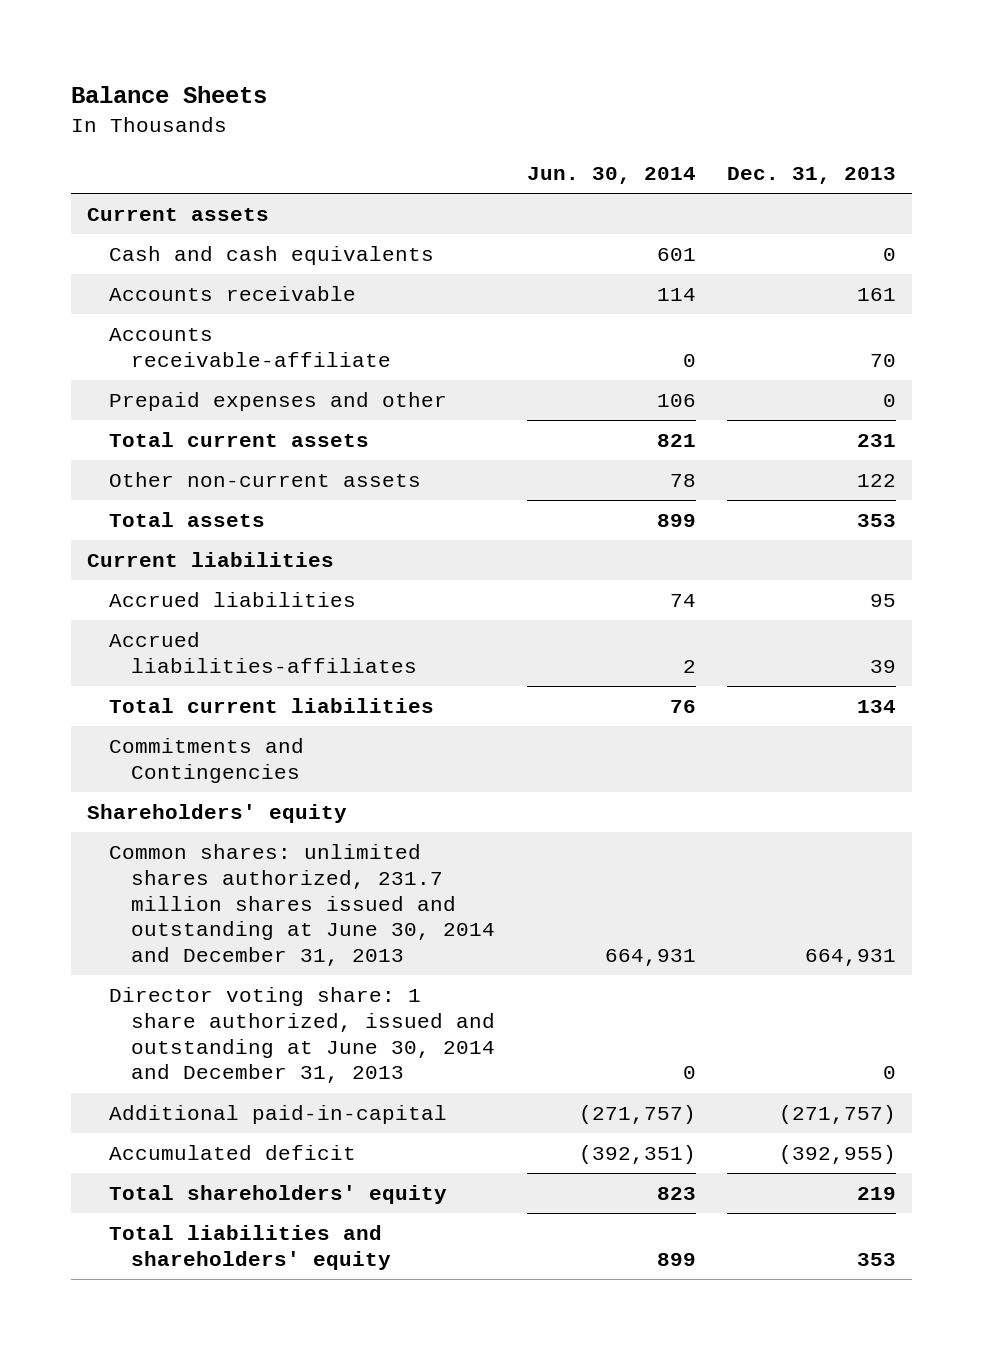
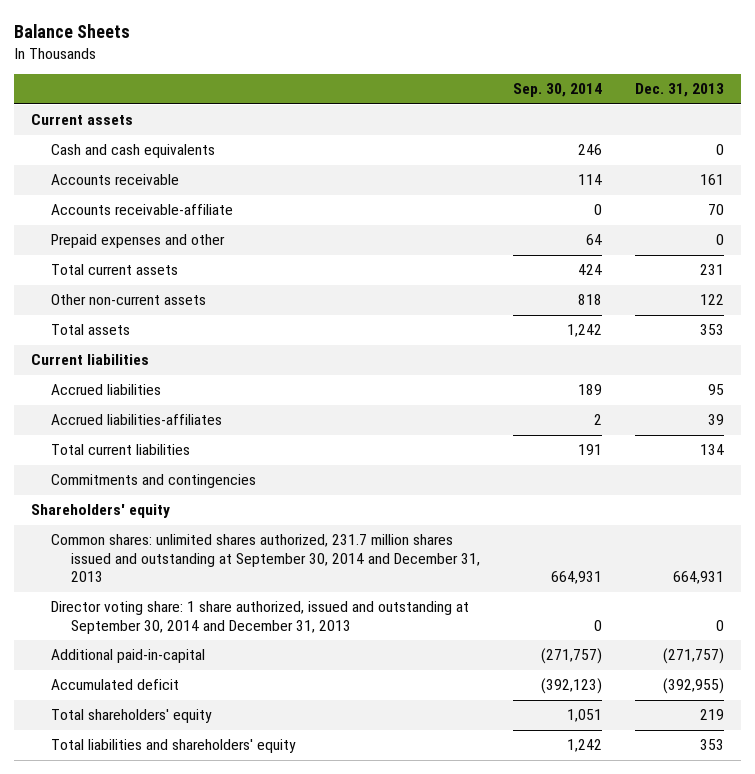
[526,166,696,184] Jun. 30, 2014 -> none
none -> [512,83,602,98] Sep. 30, 2014
[108,738,304,783] Commitments and Contingencies -> [50,474,256,489] Commitments and contingencies
[108,844,495,967] Common shares: unlimited shares authorized, 231.7 million shares issued and outstanding at June 30, 2014 and December 31, 2013 -> [50,534,480,583] Common shares: unlimited shares authorized, 231.7 million shares issued and outstanding at September 30, 2014 and December 31, 2013
[108,987,495,1084] Director voting share: 1 share authorized, issued and outstanding at June 30, 2014 and December 31, 2013 -> [50,601,469,634] Director voting share: 1 share authorized, issued and outstanding at September 30, 2014 and December 31, 2013

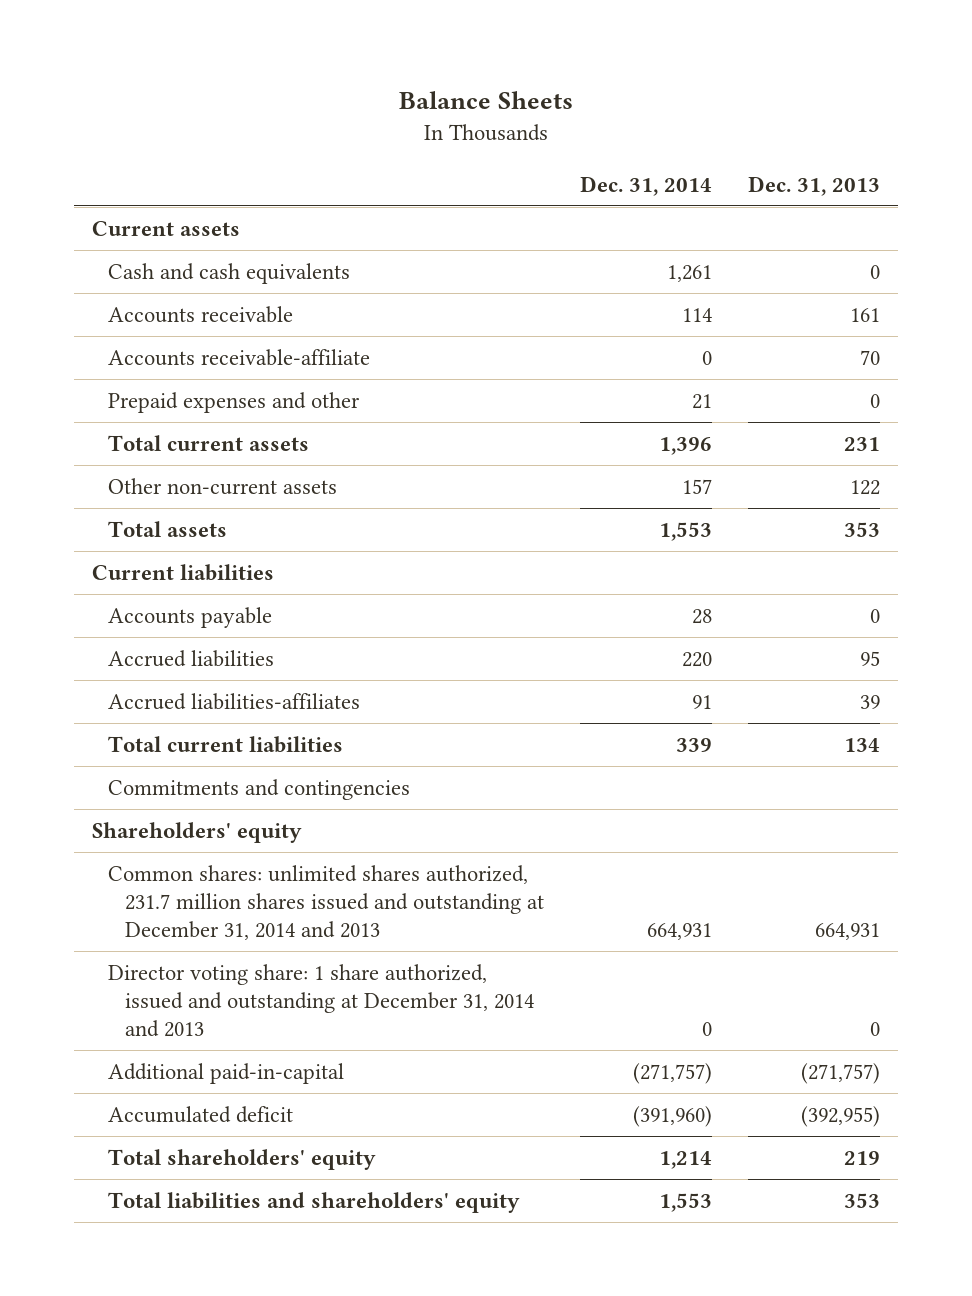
[512,83,602,98] Sep. 30, 2014 -> none
none -> [579,175,712,196] Dec. 31, 2014
none -> [108,606,273,628] Accounts payable
[50,534,480,583] Common shares: unlimited shares authorized, 231.7 million shares issued and outstanding at September 30, 2014 and December 31, 2013 -> [108,864,544,941] Common shares: unlimited shares authorized, 231.7 million shares issued and outstanding at December 31, 2014 and 2013
[50,601,469,634] Director voting share: 1 share authorized, issued and outstanding at September 30, 2014 and December 31, 2013 -> [108,963,534,1038] Director voting share: 1 share authorized, issued and outstanding at December 31, 2014 and 2013

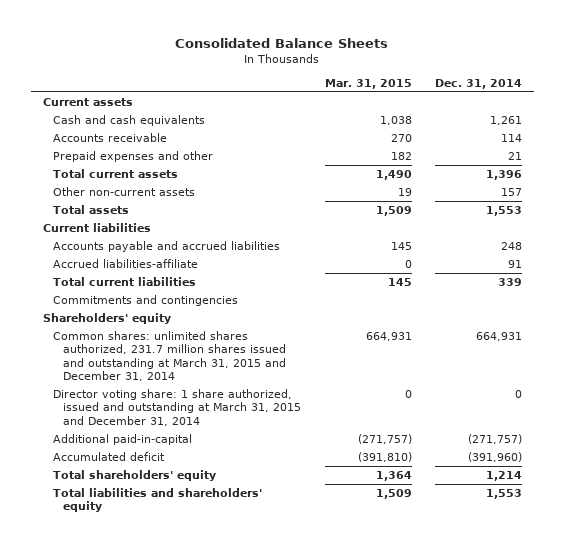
[399,91,574,110] Balance Sheets -> [175,37,389,48] Consolidated Balance Sheets
[748,175,881,196] Dec. 31, 2013 -> none
none -> [324,79,412,90] Mar. 31, 2015
[108,348,371,366] Accounts receivable-affiliate -> none
[108,606,273,628] Accounts payable -> none
[108,649,275,667] Accrued liabilities -> none
none -> [52,241,280,253] Accounts payable and accrued liabilities
[108,692,361,710] Accrued liabilities-affiliates -> [52,259,198,269] Accrued liabilities-affiliate
[108,864,544,941] Common shares: unlimited shares authorized, 231.7 million shares issued and outstanding at December 31, 2014 and 2013 -> [52,331,287,381] Common shares: unlimited shares authorized, 231.7 million shares issued and outstanding at March 31, 2015 and December 31, 2014
[108,963,534,1038] Director voting share: 1 share authorized, issued and outstanding at December 31, 2014 and 2013 -> [52,389,302,426] Director voting share: 1 share authorized, issued and outstanding at March 31, 2015 and December 31, 2014

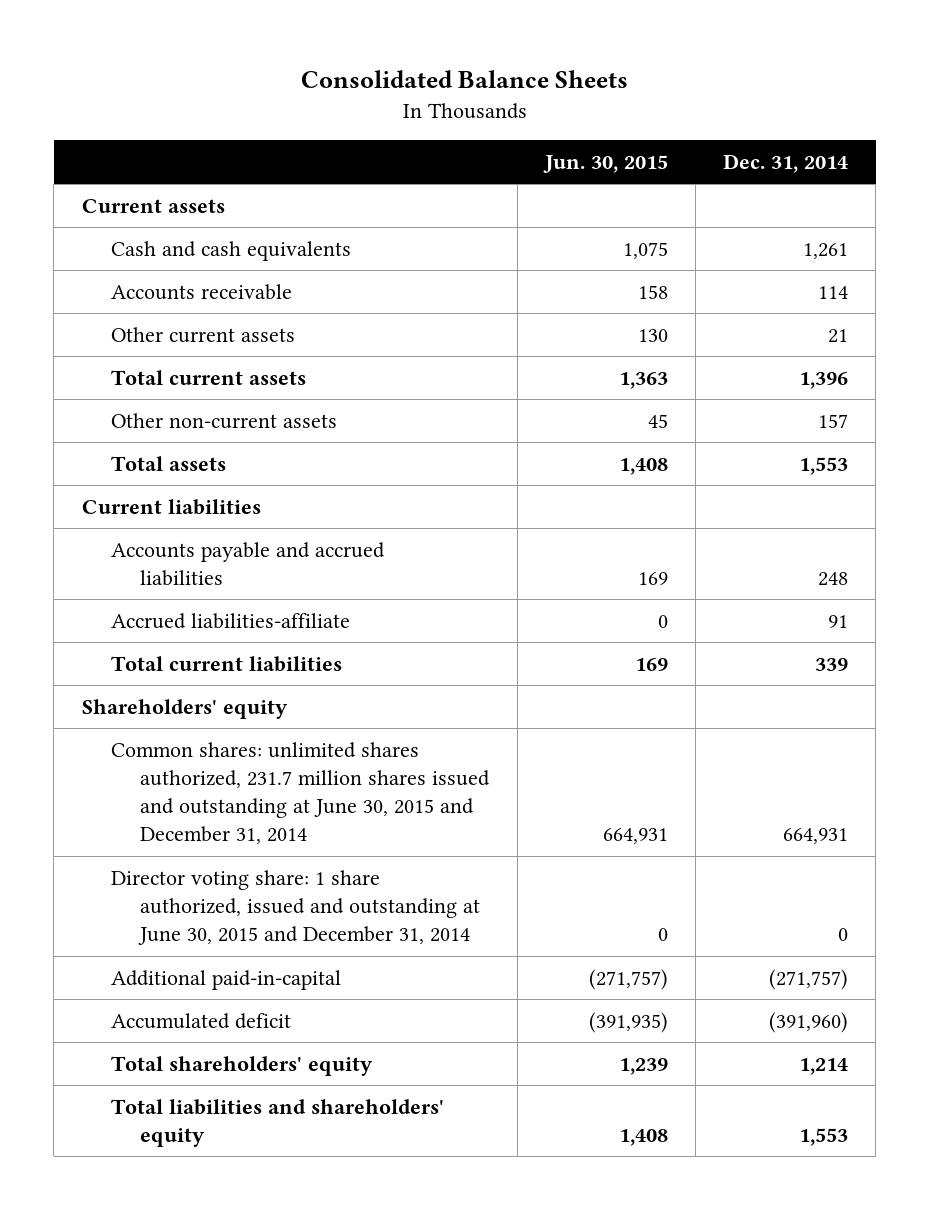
[324,79,412,90] Mar. 31, 2015 -> none
none -> [542,154,668,173] Jun. 30, 2015
[52,151,213,163] Prepaid expenses and other -> [111,326,296,343] Other current assets
[52,295,238,307] Commitments and contingencies -> none
[52,331,287,381] Common shares: unlimited shares authorized, 231.7 million shares issued and outstanding at March 31, 2015 and December 31, 2014 -> [111,741,491,845] Common shares: unlimited shares authorized, 231.7 million shares issued and outstanding at June 30, 2015 and December 31, 2014
[52,389,302,426] Director voting share: 1 share authorized, issued and outstanding at March 31, 2015 and December 31, 2014 -> [111,869,481,946] Director voting share: 1 share authorized, issued and outstanding at June 30, 2015 and December 31, 2014

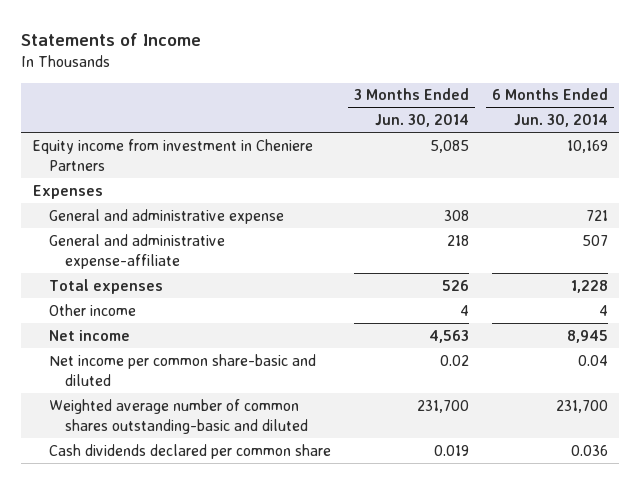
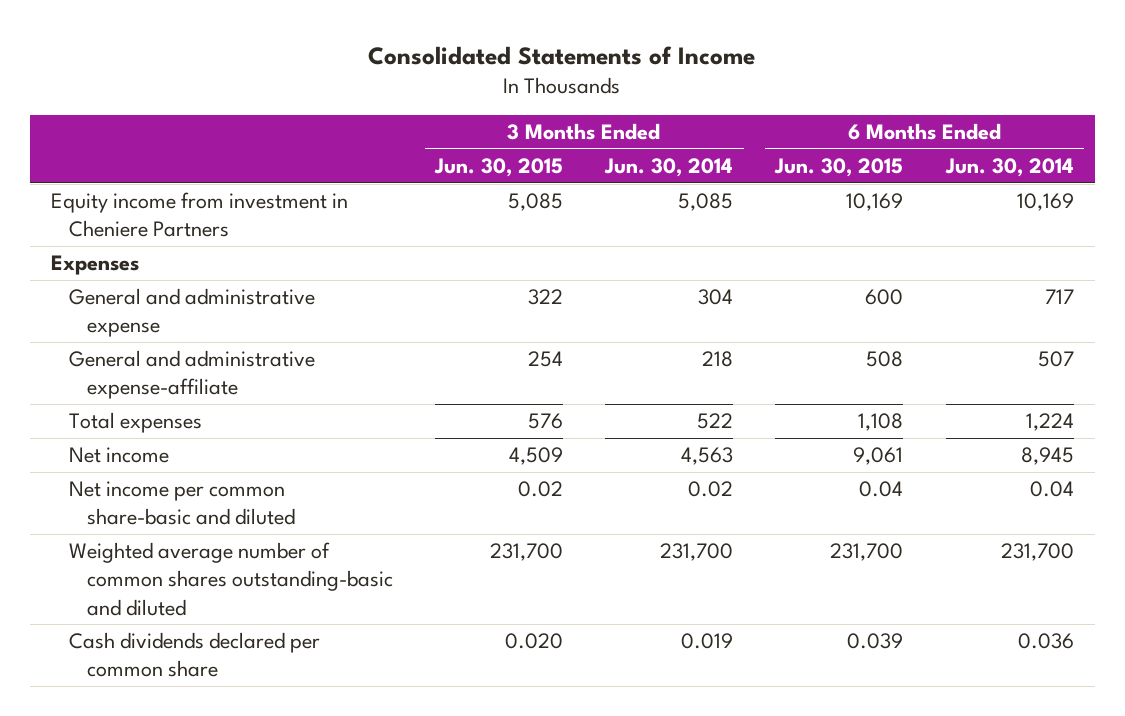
[21,32,202,46] Statements of Income -> [368,46,756,66] Consolidated Statements of Income
none -> [434,157,564,177] Jun. 30, 2015
none -> [774,157,904,177] Jun. 30, 2015
[444,209,470,221] 308 -> [698,289,734,306] 304
[585,209,608,221] 721 -> [1044,289,1074,305] 717
[49,303,137,316] Other income -> none
[442,279,470,291] 526 -> [697,413,734,430] 522
[570,279,608,293] 1,228 -> [1025,413,1074,432] 1,224

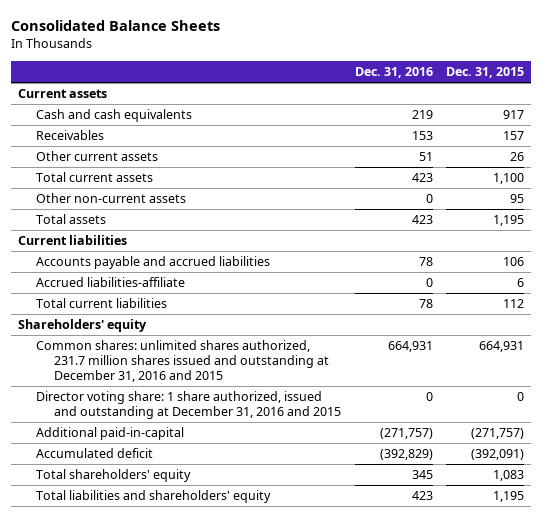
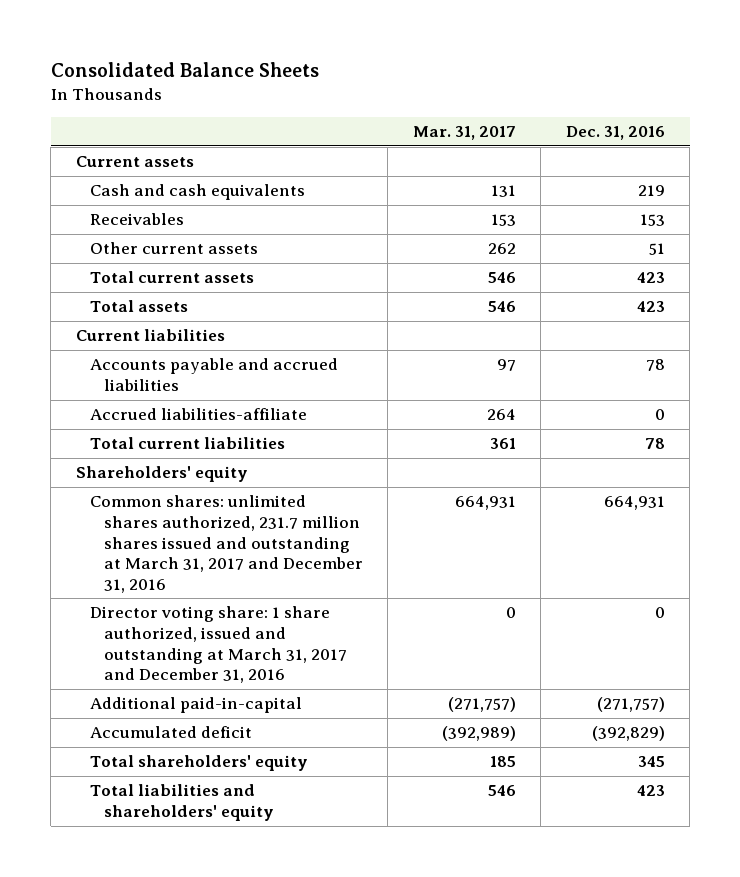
[446,67,525,79] Dec. 31, 2015 -> none
none -> [412,126,516,141] Mar. 31, 2017
[36,193,187,204] Other non-current assets -> none
[36,340,330,382] Common shares: unlimited shares authorized, 231.7 million shares issued and outstanding at December 31, 2016 and 2015 -> [89,495,363,593] Common shares: unlimited shares authorized, 231.7 million shares issued and outstanding at March 31, 2017 and December 31, 2016
[36,391,342,419] Director voting share: 1 share authorized, issued and outstanding at December 31, 2016 and 2015 -> [89,606,347,684] Director voting share: 1 share authorized, issued and outstanding at March 31, 2017 and December 31, 2016

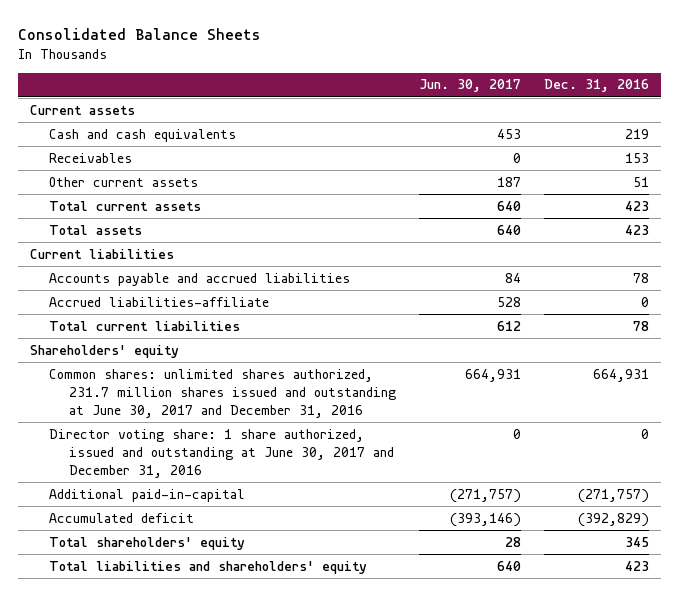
[412,126,516,141] Mar. 31, 2017 -> none
none -> [419,79,522,93] Jun. 30, 2017
[89,495,363,593] Common shares: unlimited shares authorized, 231.7 million shares issued and outstanding at March 31, 2017 and December 31, 2016 -> [49,368,397,418] Common shares: unlimited shares authorized, 231.7 million shares issued and outstanding at June 30, 2017 and December 31, 2016
[89,606,347,684] Director voting share: 1 share authorized, issued and outstanding at March 31, 2017 and December 31, 2016 -> [49,428,395,478] Director voting share: 1 share authorized, issued and outstanding at June 30, 2017 and December 31, 2016

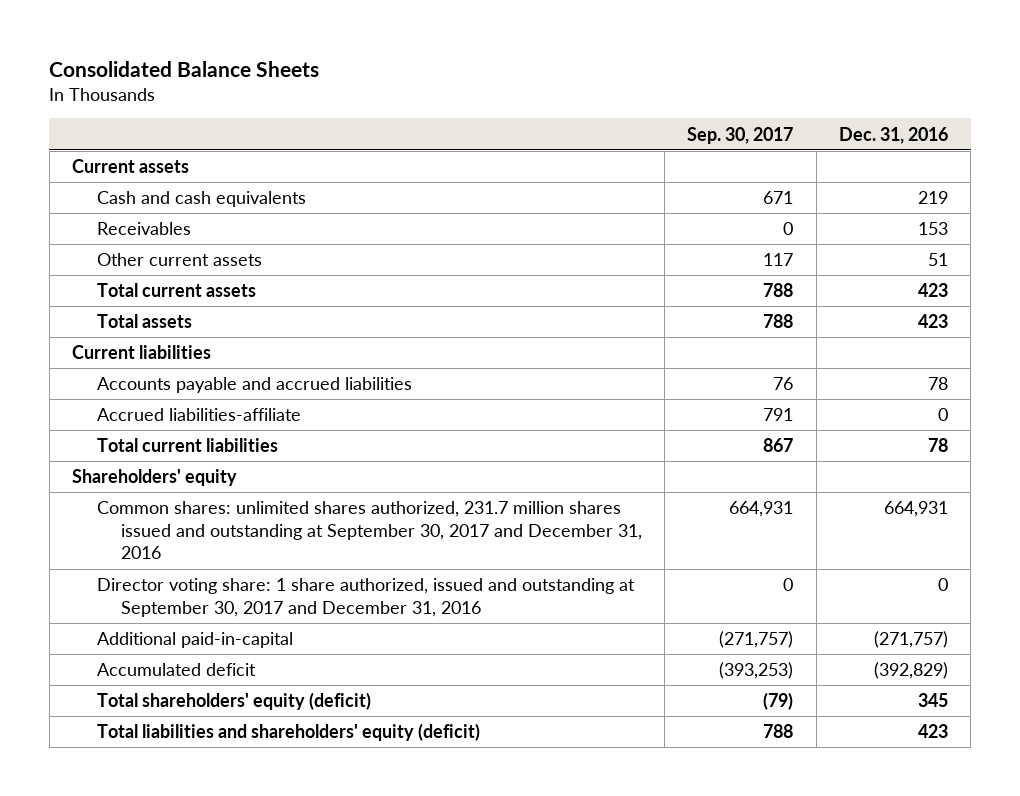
[419,79,522,93] Jun. 30, 2017 -> none
none -> [687,126,794,144] Sep. 30, 2017
[49,368,397,418] Common shares: unlimited shares authorized, 231.7 million shares issued and outstanding at June 30, 2017 and December 31, 2016 -> [96,501,642,560] Common shares: unlimited shares authorized, 231.7 million shares issued and outstanding at September 30, 2017 and December 31, 2016
[49,428,395,478] Director voting share: 1 share authorized, issued and outstanding at June 30, 2017 and December 31, 2016 -> [96,578,635,617] Director voting share: 1 share authorized, issued and outstanding at September 30, 2017 and December 31, 2016
[49,536,246,550] Total shareholders' equity -> [96,692,371,711] Total shareholders' equity (deficit)
[49,560,368,574] Total liabilities and shareholders' equity -> [96,723,480,742] Total liabilities and shareholders' equity (deficit)

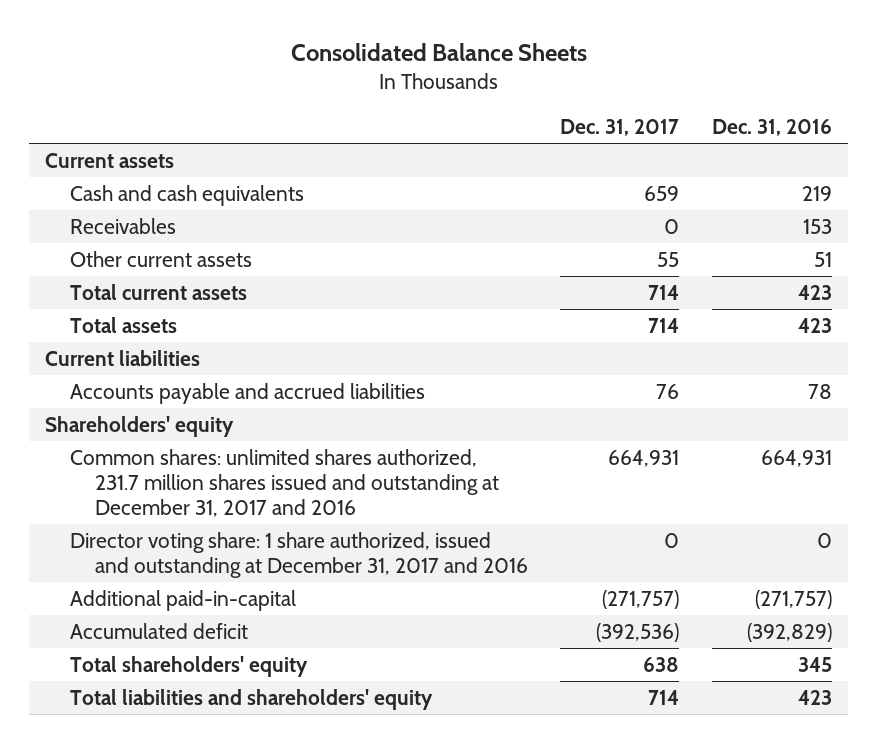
[687,126,794,144] Sep. 30, 2017 -> none
none -> [560,118,680,136] Dec. 31, 2017
[96,408,301,422] Accrued liabilities-affiliate -> none
[96,438,278,453] Total current liabilities -> none
[96,501,642,560] Common shares: unlimited shares authorized, 231.7 million shares issued and outstanding at September 30, 2017 and December 31, 2016 -> [70,448,500,517] Common shares: unlimited shares authorized, 231.7 million shares issued and outstanding at December 31, 2017 and 2016
[96,578,635,617] Director voting share: 1 share authorized, issued and outstanding at September 30, 2017 and December 31, 2016 -> [70,531,529,578] Director voting share: 1 share authorized, issued and outstanding at December 31, 2017 and 2016
[96,692,371,711] Total shareholders' equity (deficit) -> [70,655,309,677] Total shareholders' equity
[96,723,480,742] Total liabilities and shareholders' equity (deficit) -> [70,688,434,710] Total liabilities and shareholders' equity

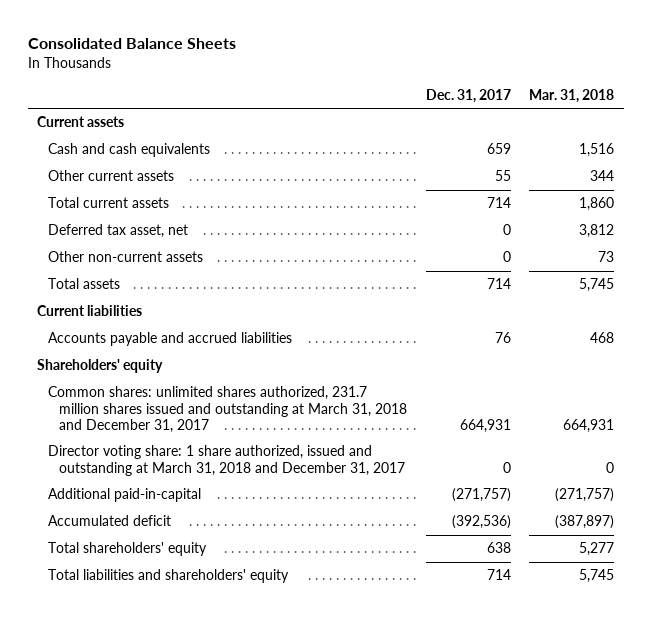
[711,118,832,136] Dec. 31, 2016 -> none
none -> [529,89,615,104] Mar. 31, 2018
[70,217,177,234] Receivables -> none
none -> [48,224,189,239] Deferred tax asset, net
none -> [48,251,204,263] Other non-current assets
[70,448,500,517] Common shares: unlimited shares authorized, 231.7 million shares issued and outstanding at December 31, 2017 and 2016 -> [48,386,408,433] Common shares: unlimited shares authorized, 231.7 million shares issued and outstanding at March 31, 2018 and December 31, 2017
[70,531,529,578] Director voting share: 1 share authorized, issued and outstanding at December 31, 2017 and 2016 -> [48,445,406,476] Director voting share: 1 share authorized, issued and outstanding at March 31, 2018 and December 31, 2017

